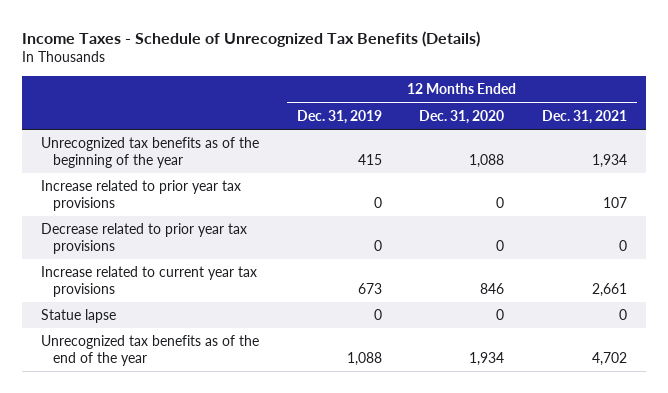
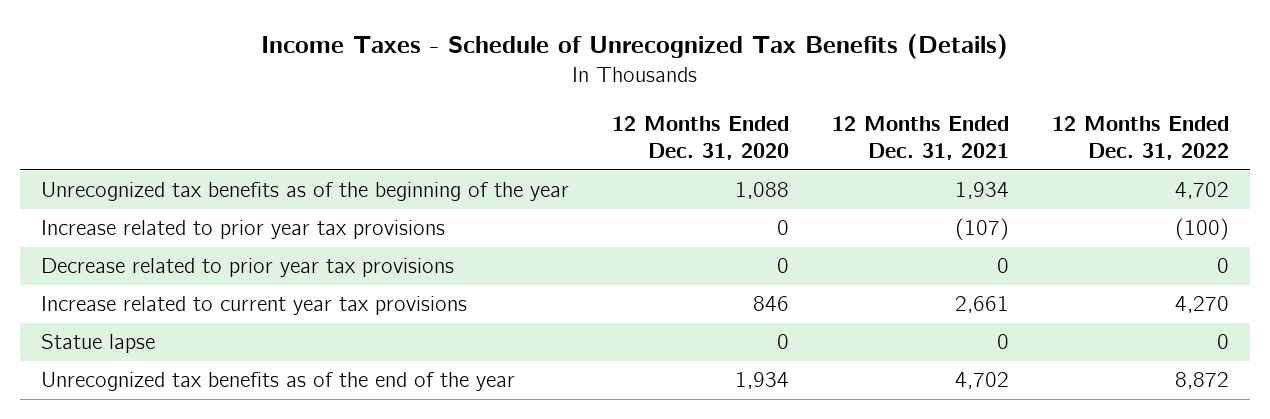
[296,109,382,124] Dec. 31, 2019 -> none
none -> [1051,115,1229,161] 12 Months Ended Dec. 31, 2022
[603,196,628,208] 107 -> [954,218,1009,241] (107)

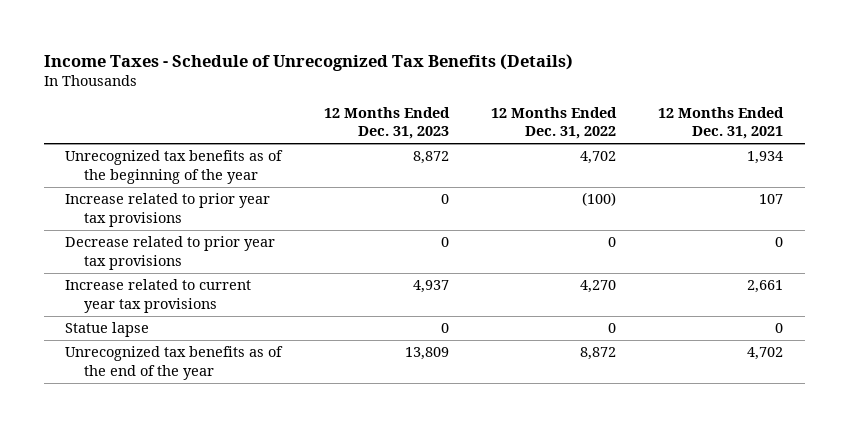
[611,115,789,161] 12 Months Ended Dec. 31, 2020 -> none
none -> [323,106,450,140] 12 Months Ended Dec. 31, 2023
[954,218,1009,241] (107) -> [759,194,784,205] 107

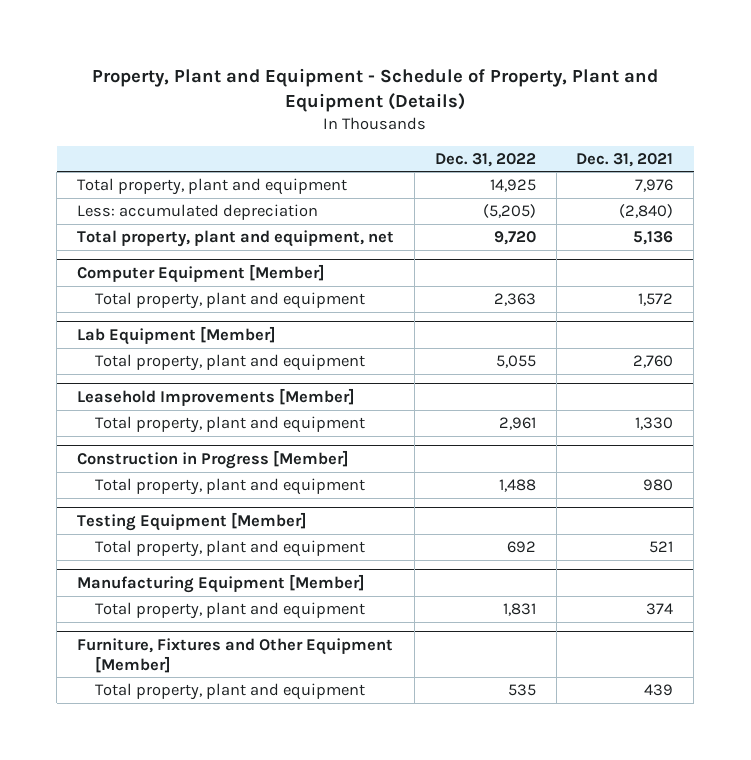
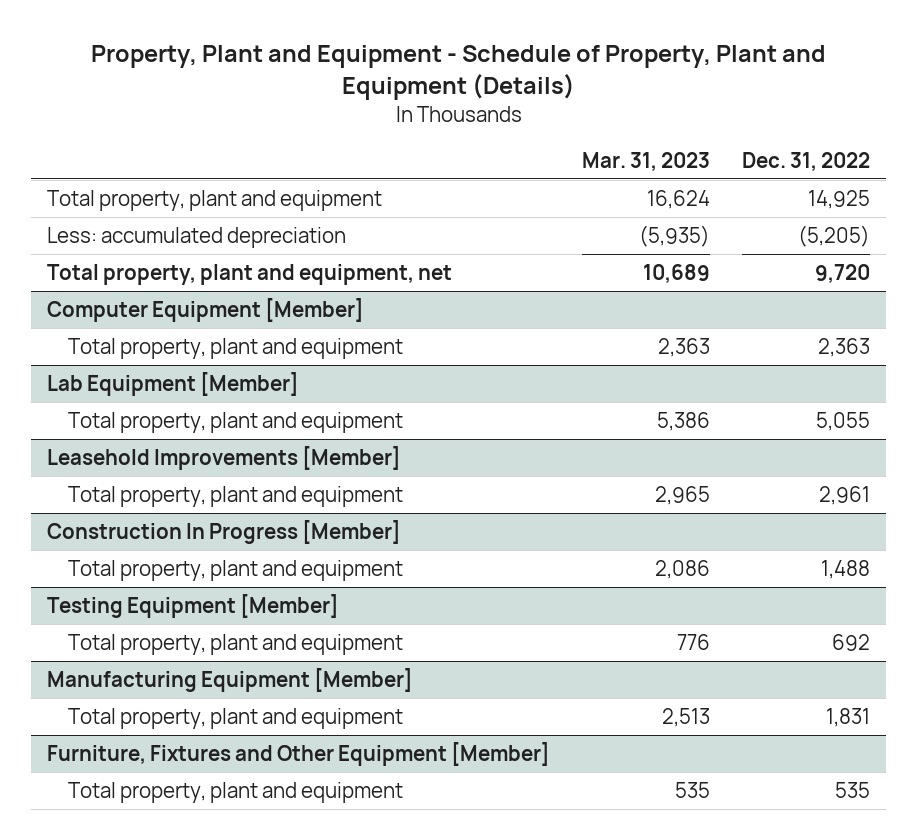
[576,152,674,167] Dec. 31, 2021 -> none
none -> [582,151,711,171] Mar. 31, 2023
[77,449,350,469] Construction in Progress [Member] -> [46,519,401,544] Construction In Progress [Member]

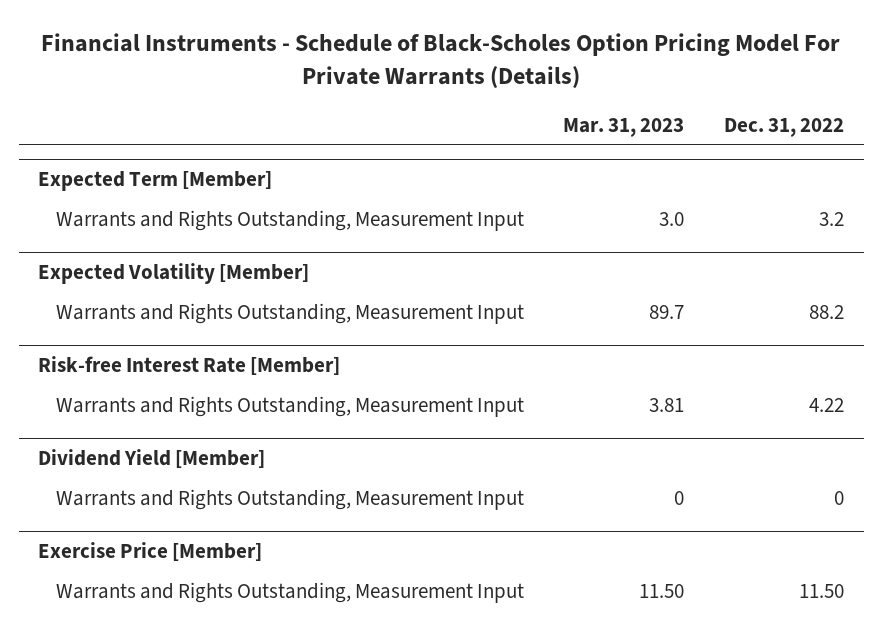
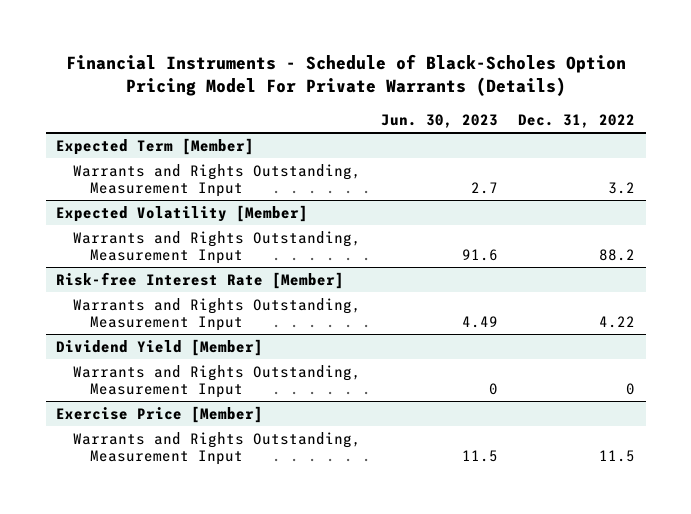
[563,117,685,137] Mar. 31, 2023 -> none
none -> [381,114,499,129] Jun. 30, 2023
[799,583,845,598] 11.50 -> [599,450,636,463] 11.5

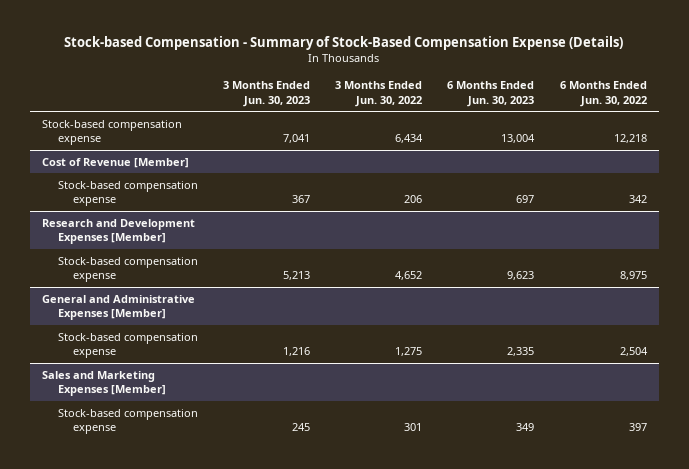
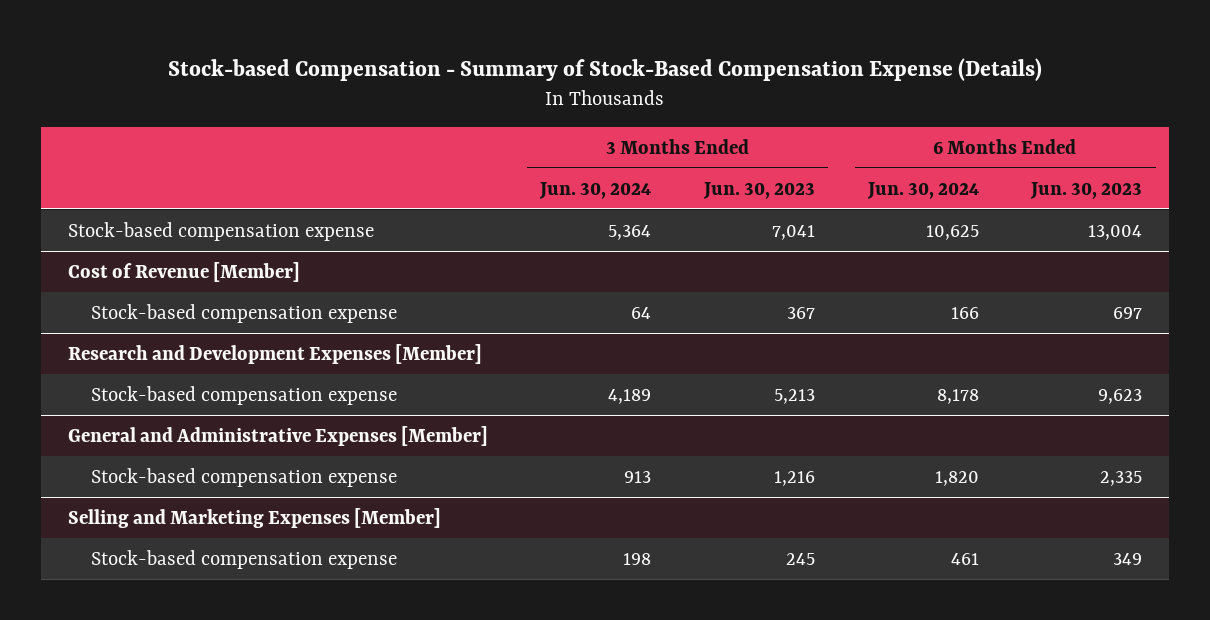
[335,81,423,107] 3 Months Ended Jun. 30, 2022 -> none
[559,81,647,107] 6 Months Ended Jun. 30, 2022 -> none
none -> [539,181,652,199] Jun. 30, 2024
none -> [866,181,979,199] Jun. 30, 2024
[42,370,166,397] Sales and Marketing Expenses [Member] -> [67,507,441,528] Selling and Marketing Expenses [Member]

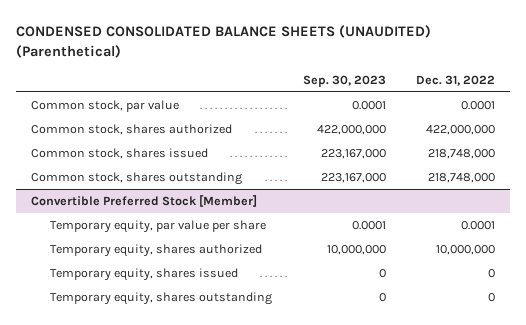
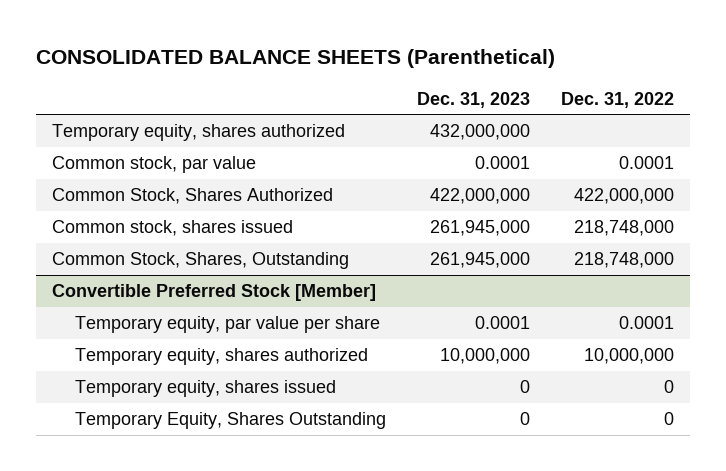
[16,24,432,58] CONDENSED CONSOLIDATED BALANCE SHEETS (UNAUDITED) (Parenthetical) -> [36,49,556,69] CONSOLIDATED BALANCE SHEETS (Parenthetical)
[302,75,386,88] Sep. 30, 2023 -> none
none -> [416,91,530,108] Dec. 31, 2023
none -> [51,124,345,142] Temporary equity, shares authorized
[31,123,233,135] Common stock, shares authorized -> [51,188,333,205] Common Stock, Shares Authorized
[31,171,243,185] Common stock, shares outstanding -> [51,252,349,270] Common Stock, Shares, Outstanding
[50,291,273,305] Temporary equity, shares outstanding -> [74,412,386,430] Temporary Equity, Shares Outstanding

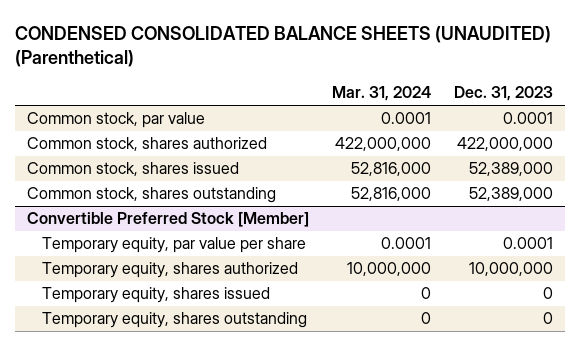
[36,49,556,69] CONSOLIDATED BALANCE SHEETS (Parenthetical) -> [15,25,552,68] CONDENSED CONSOLIDATED BALANCE SHEETS (UNAUDITED) (Parenthetical)
[561,91,675,108] Dec. 31, 2022 -> none
none -> [331,86,431,102] Mar. 31, 2024
[51,124,345,142] Temporary equity, shares authorized -> none
[51,188,333,205] Common Stock, Shares Authorized -> [26,137,267,152] Common stock, shares authorized
[429,220,530,237] 261,945,000 -> [468,162,553,177] 52,389,000
[51,252,349,270] Common Stock, Shares, Outstanding -> [26,187,276,204] Common stock, shares outstanding
[429,252,530,269] 261,945,000 -> [468,187,553,202] 52,389,000
[74,412,386,430] Temporary Equity, Shares Outstanding -> [42,312,308,329] Temporary equity, shares outstanding

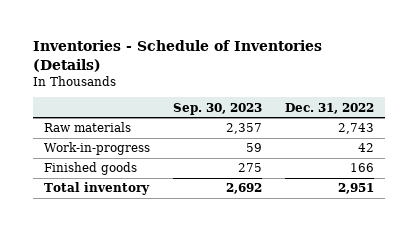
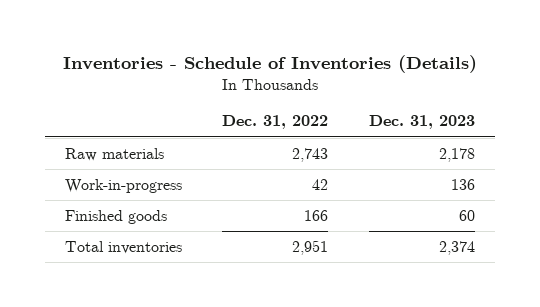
[172,102,262,115] Sep. 30, 2023 -> none
none -> [368,115,475,130] Dec. 31, 2023
[44,182,151,196] Total inventory -> [65,240,183,254] Total inventories

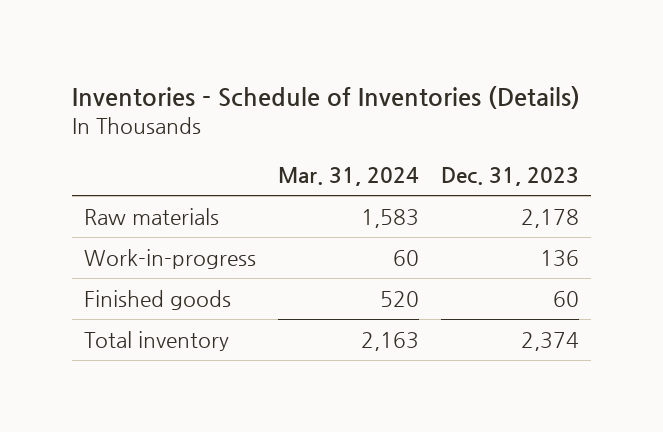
[222,115,329,130] Dec. 31, 2022 -> none
none -> [277,166,419,186] Mar. 31, 2024
[65,240,183,254] Total inventories -> [83,330,229,351] Total inventory

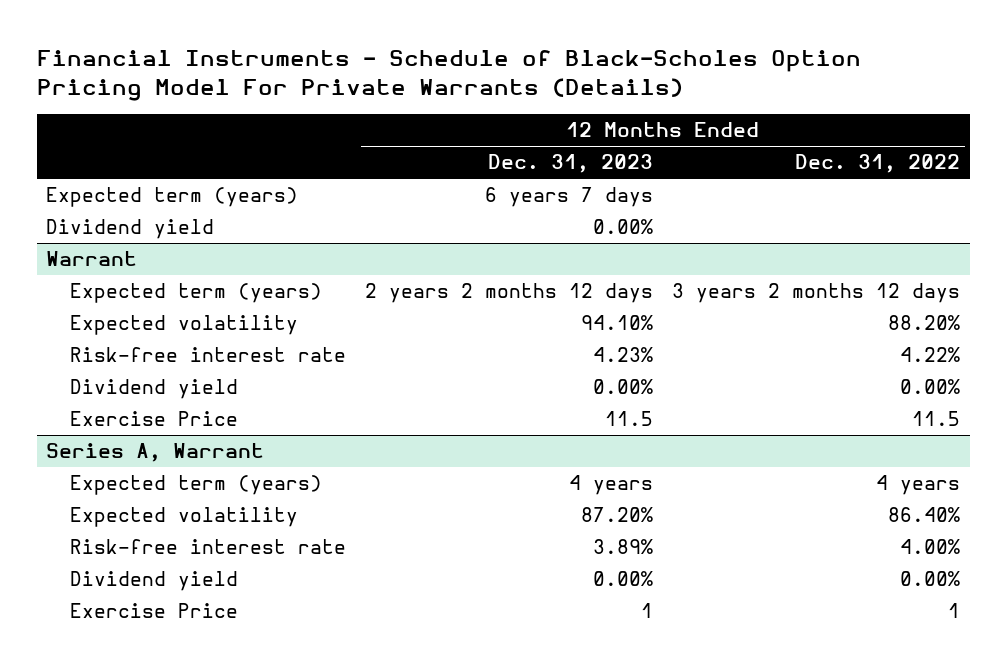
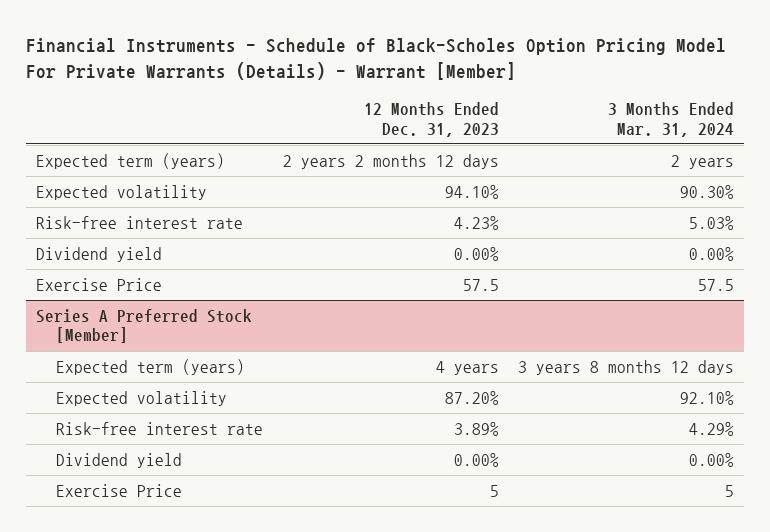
[36,50,861,102] Financial Instruments - Schedule of Black-Scholes Option Pricing Model For Private Warrants (Details) -> [25,38,726,80] Financial Instruments - Schedule of Black-Scholes Option Pricing Model For Private Warrants (Details) - Warrant [Member]
[795,154,961,174] Dec. 31, 2022 -> none
none -> [608,102,735,137] 3 Months Ended Mar. 31, 2024
[46,187,299,208] Expected term (years) -> none
[46,219,215,240] Dividend yield -> none
[46,251,138,267] Warrant -> none
[46,443,265,463] Series A, Warrant -> none
[605,411,654,427] 11.5 -> [462,278,499,291] 57.5
none -> [35,308,252,344] Series A Preferred Stock [Member]
[641,603,654,619] 1 -> [489,484,499,497] 5

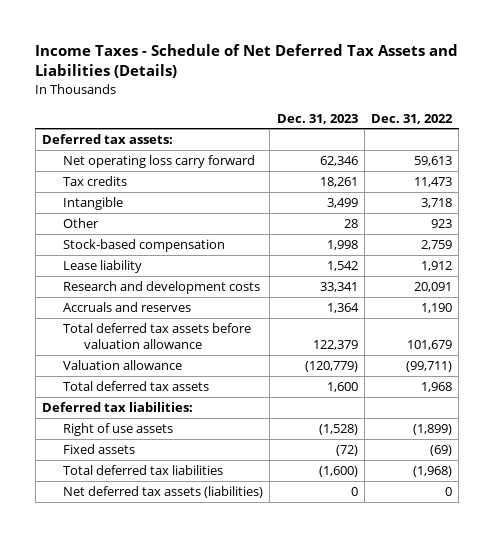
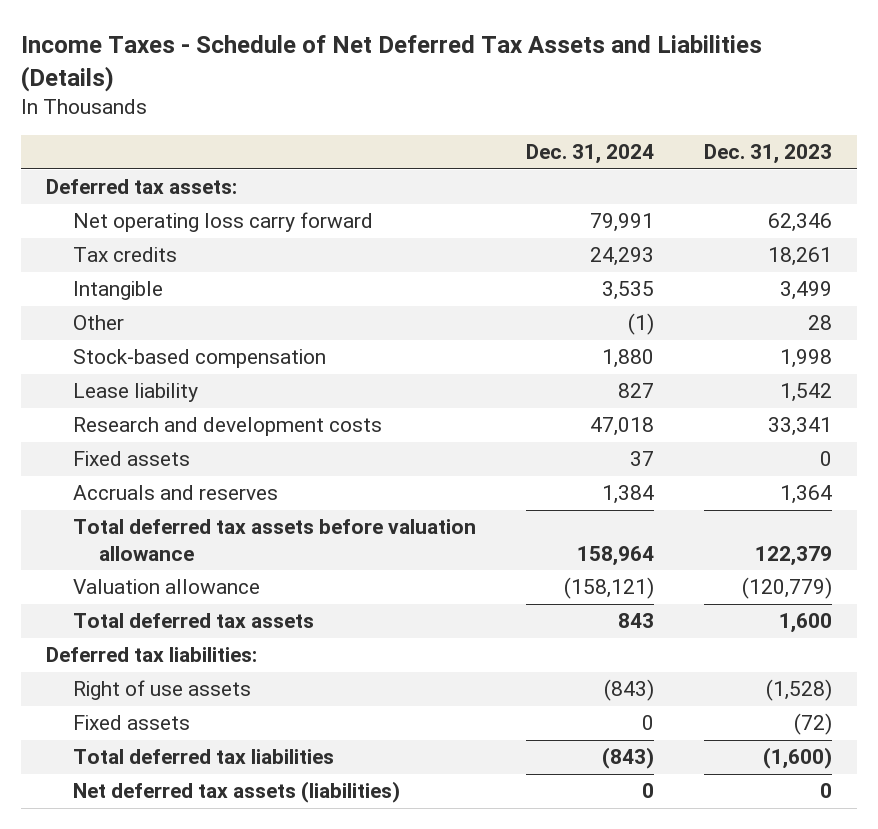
[370,113,453,124] Dec. 31, 2022 -> none
none -> [525,143,654,164] Dec. 31, 2024
none -> [72,451,190,467] Fixed assets

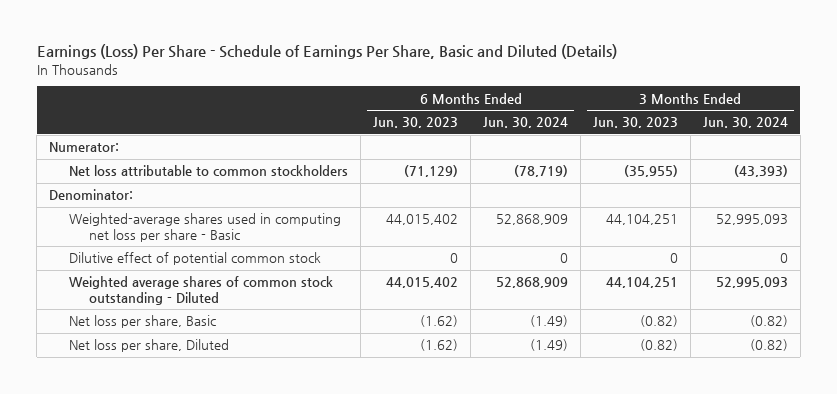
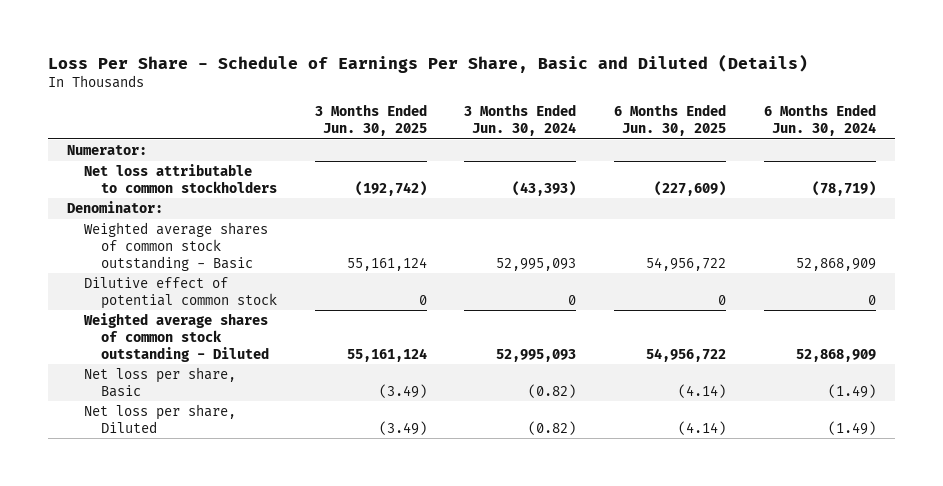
[36,44,617,60] Earnings (Loss) Per Share - Schedule of Earnings Per Share, Basic and Diluted (Details) -> [47,53,808,73] Loss Per Share - Schedule of Earnings Per Share, Basic and Diluted (Details)
[373,117,459,129] Jun. 30, 2023 -> none
[592,117,678,129] Jun. 30, 2023 -> none
none -> [314,104,427,137] 3 Months Ended Jun. 30, 2025
none -> [614,104,727,137] 6 Months Ended Jun. 30, 2025
[69,213,342,242] Weighted-average shares used in computing net loss per share - Basic -> [83,222,268,271] Weighted average shares of common stock outstanding - Basic

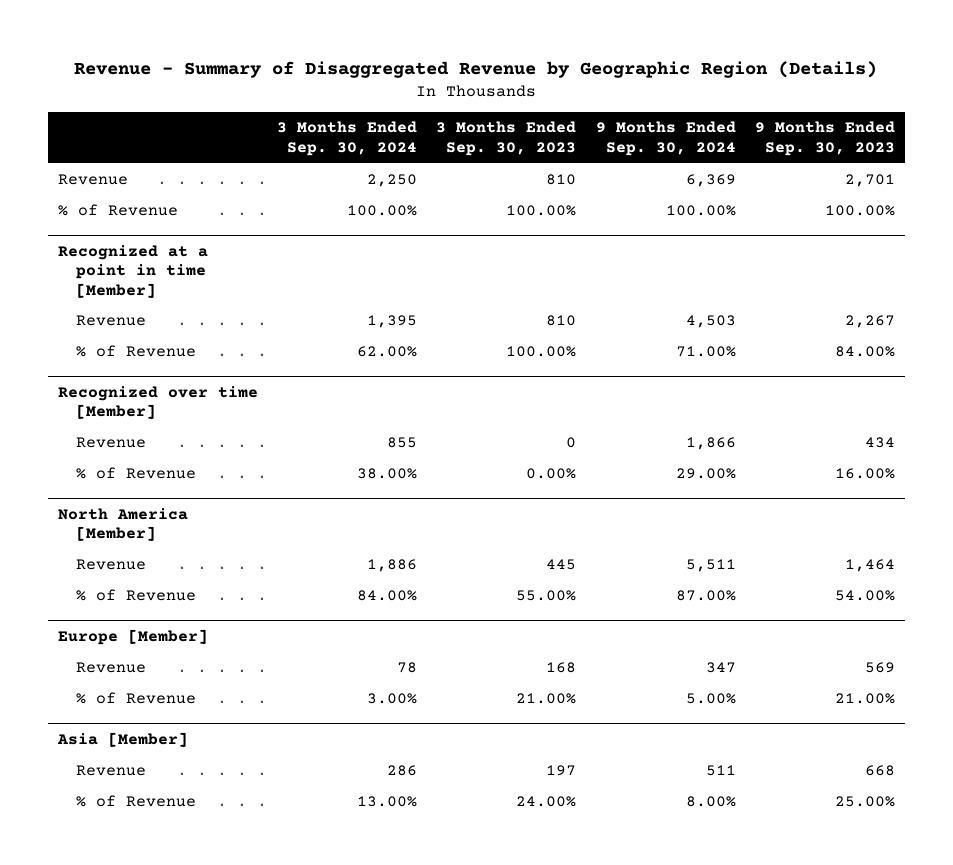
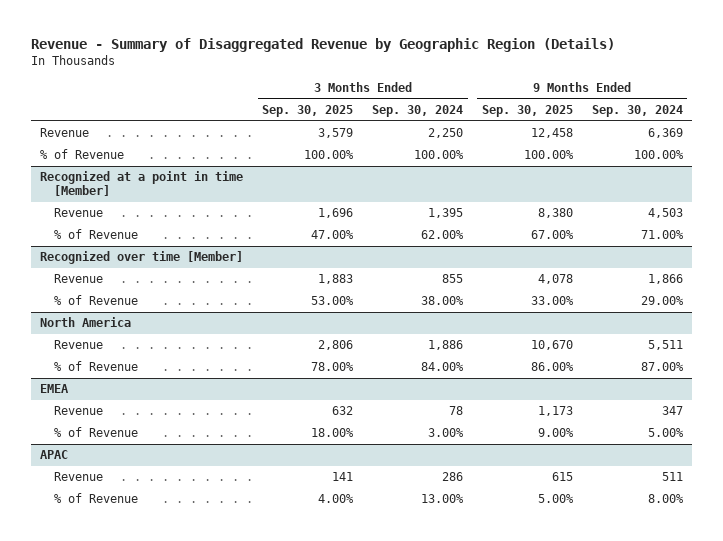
[436,121,577,156] 3 Months Ended Sep. 30, 2023 -> none
[754,121,895,156] 9 Months Ended Sep. 30, 2023 -> none
none -> [262,104,354,117] Sep. 30, 2025
none -> [481,104,573,117] Sep. 30, 2025
[57,507,188,542] North America [Member] -> [40,317,132,328] North America
[57,628,208,645] Europe [Member] -> none
none -> [40,384,70,394] EMEA
[56,731,188,747] Asia [Member] -> none
none -> [40,450,69,460] APAC

